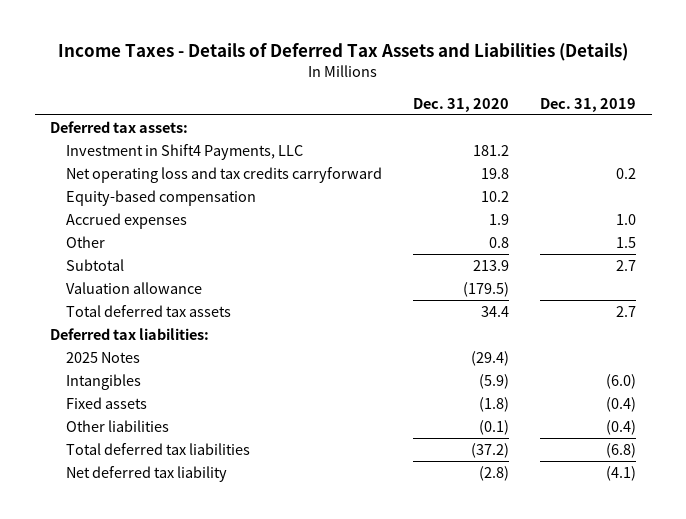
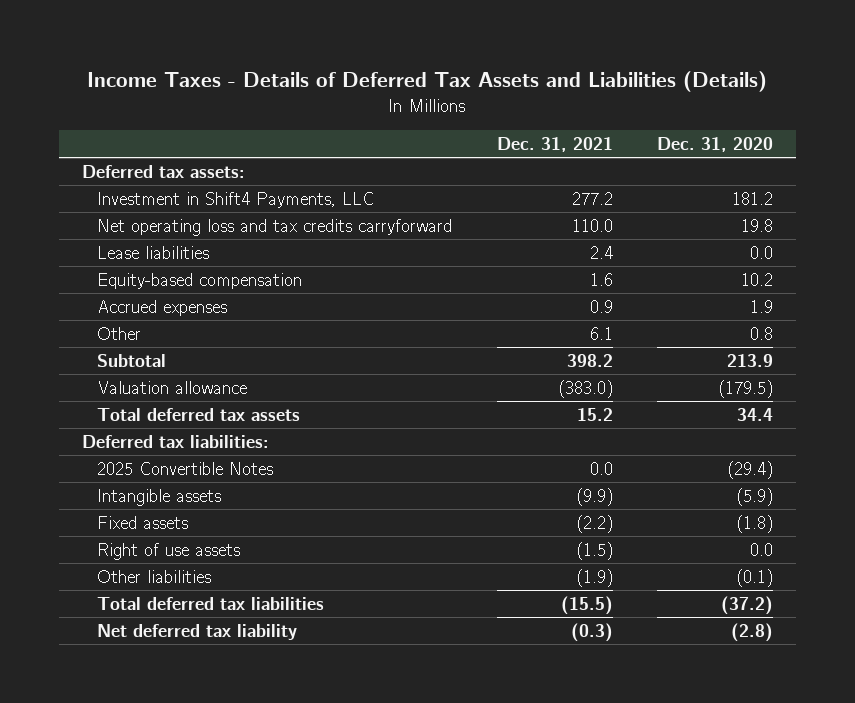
[540,97,637,112] Dec. 31, 2019 -> none
none -> [496,136,613,152] Dec. 31, 2021
none -> [97,245,210,259] Lease liabilities
[66,351,141,363] 2025 Notes -> [97,461,274,475] 2025 Convertible Notes
[66,373,142,390] Intangibles -> [97,488,222,506] Intangible assets
none -> [97,542,241,560] Right of use assets

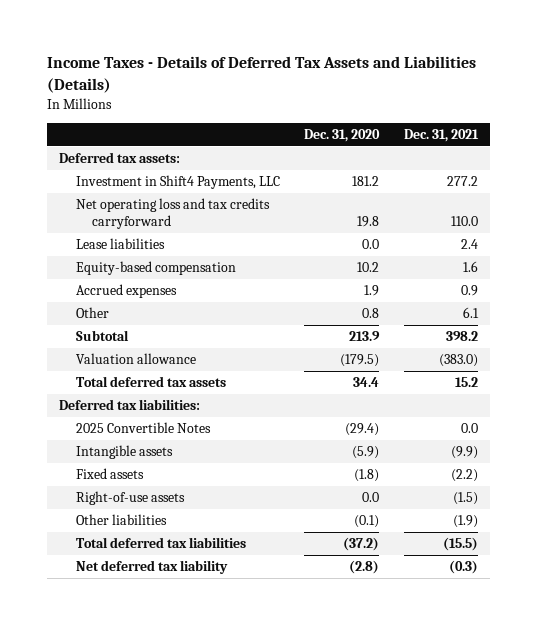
[97,542,241,560] Right of use assets -> [75,491,185,506] Right-of-use assets

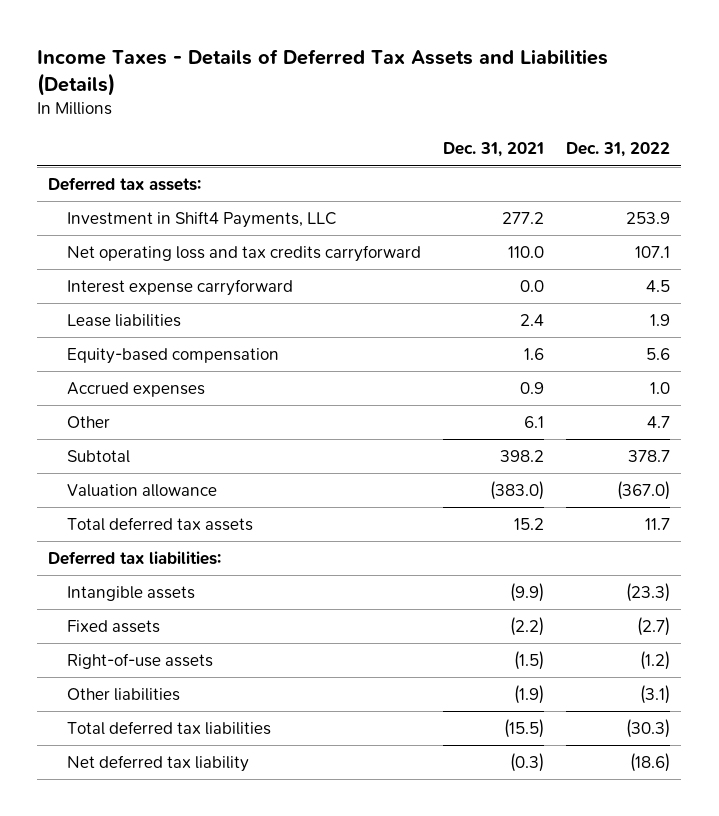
[304,128,381,142] Dec. 31, 2020 -> none
none -> [566,142,671,158] Dec. 31, 2022
none -> [67,279,294,297] Interest expense carryforward
[75,422,211,434] 2025 Convertible Notes -> none

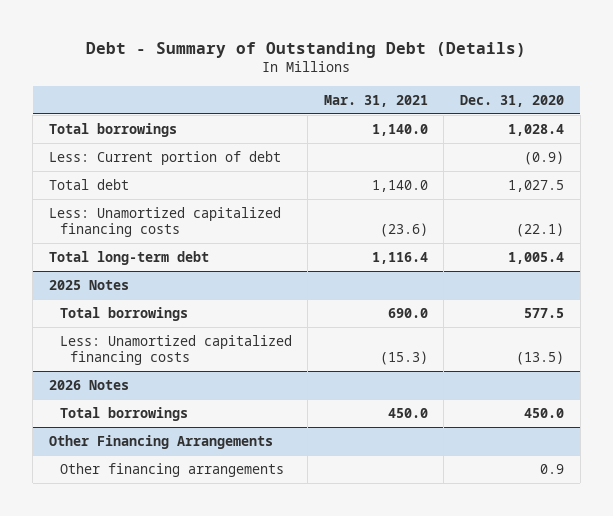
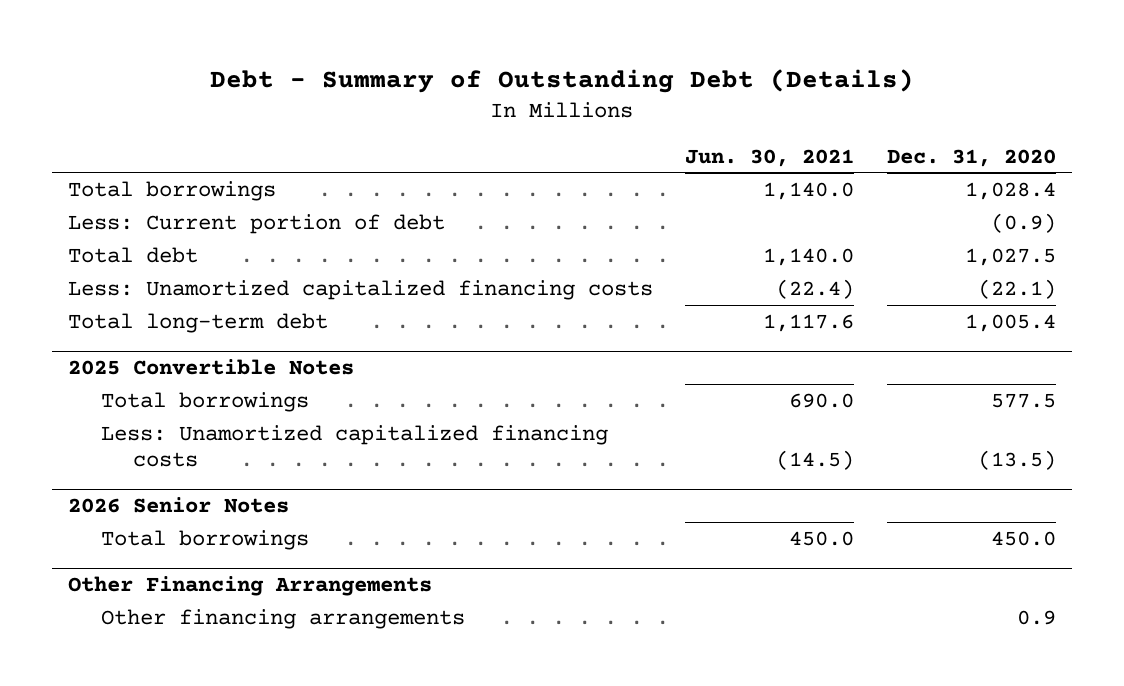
[323,94,428,107] Mar. 31, 2021 -> none
none -> [685,148,855,167] Jun. 30, 2021
[48,279,129,290] 2025 Notes -> [67,359,354,376] 2025 Convertible Notes
[48,379,129,390] 2026 Notes -> [67,497,289,514] 2026 Senior Notes

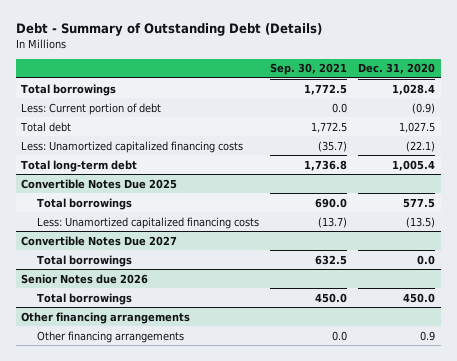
[685,148,855,167] Jun. 30, 2021 -> none
none -> [270,63,348,76] Sep. 30, 2021
[67,359,354,376] 2025 Convertible Notes -> [21,178,178,189] Convertible Notes Due 2025
none -> [21,235,178,246] Convertible Notes Due 2027
none -> [36,254,132,267] Total borrowings
[67,497,289,514] 2026 Senior Notes -> [21,273,149,284] Senior Notes due 2026
[67,576,432,597] Other Financing Arrangements -> [21,311,191,324] Other financing arrangements

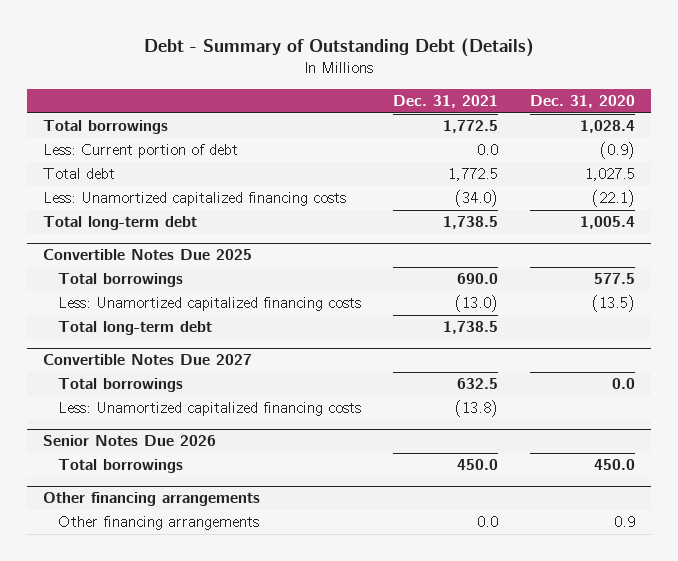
[270,63,348,76] Sep. 30, 2021 -> none
none -> [393,95,499,109] Dec. 31, 2021
none -> [58,321,213,336] Total long-term debt
none -> [58,402,362,417] Less: Unamortized capitalized financing costs
[21,273,149,284] Senior Notes due 2026 -> [43,435,217,447] Senior Notes Due 2026

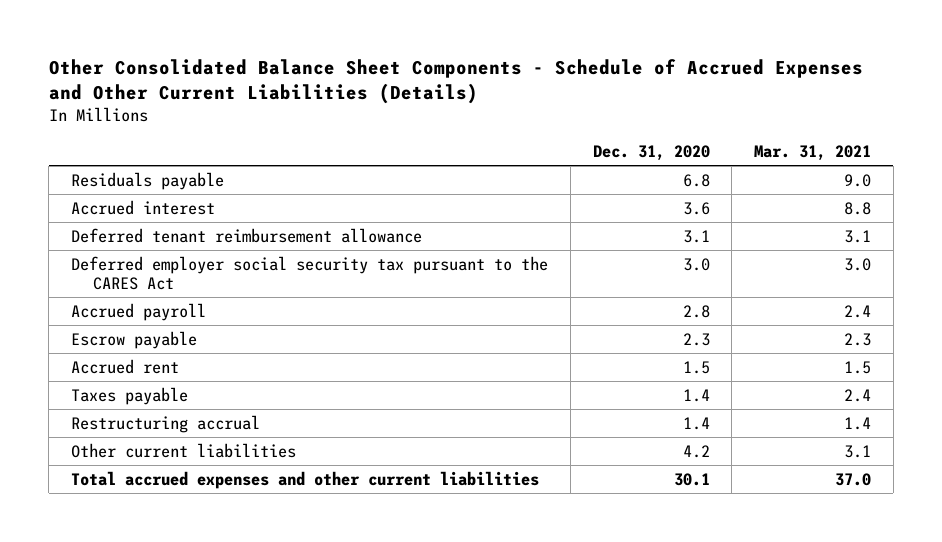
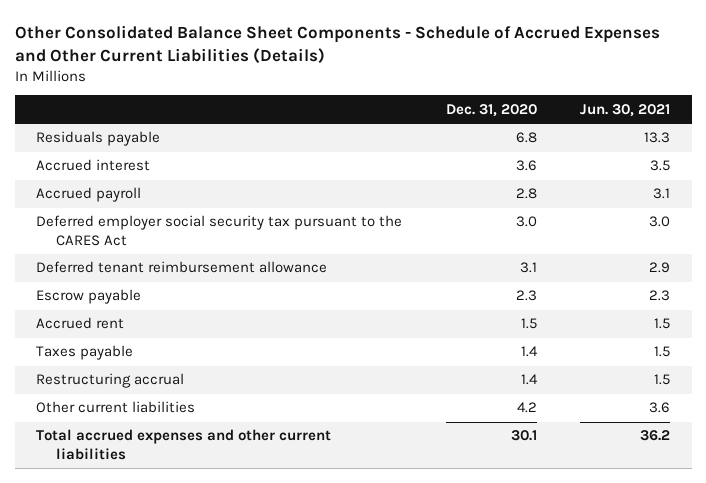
[754,145,872,162] Mar. 31, 2021 -> none
none -> [579,103,670,117] Jun. 30, 2021
[71,255,549,291] Deferred employer social security tax pursuant to the CARES Act -> [36,215,403,246] Deferred employer social security tax pursuant to the CARES Act
[71,227,423,243] Deferred tenant reimbursement allowance -> [36,261,328,274] Deferred tenant reimbursement allowance

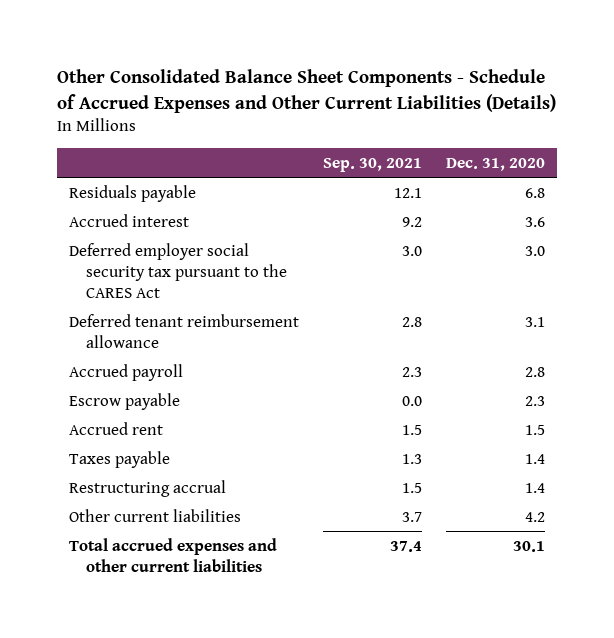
[579,103,670,117] Jun. 30, 2021 -> none
none -> [323,157,423,172] Sep. 30, 2021
[36,187,142,203] Accrued payroll -> [68,363,183,381] Accrued payroll

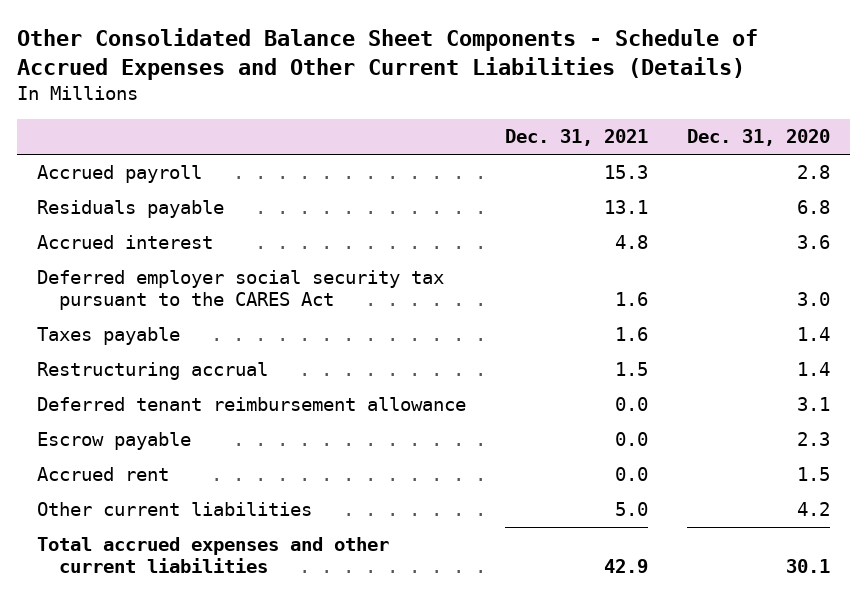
[323,157,423,172] Sep. 30, 2021 -> none
none -> [505,129,649,147] Dec. 31, 2021
[68,363,183,381] Accrued payroll -> [36,165,202,184] Accrued payroll
[68,450,170,468] Taxes payable -> [36,327,180,346] Taxes payable
[68,479,226,497] Restructuring accrual -> [36,362,268,381] Restructuring accrual

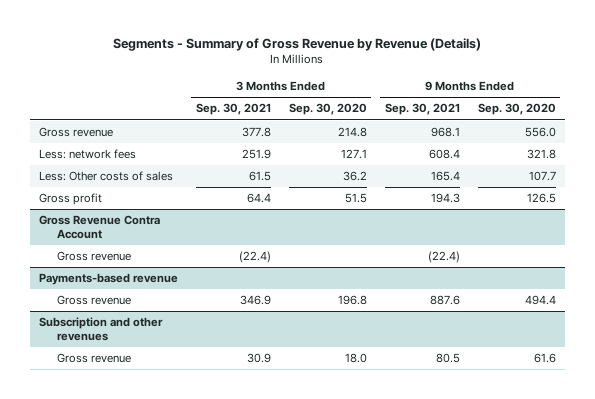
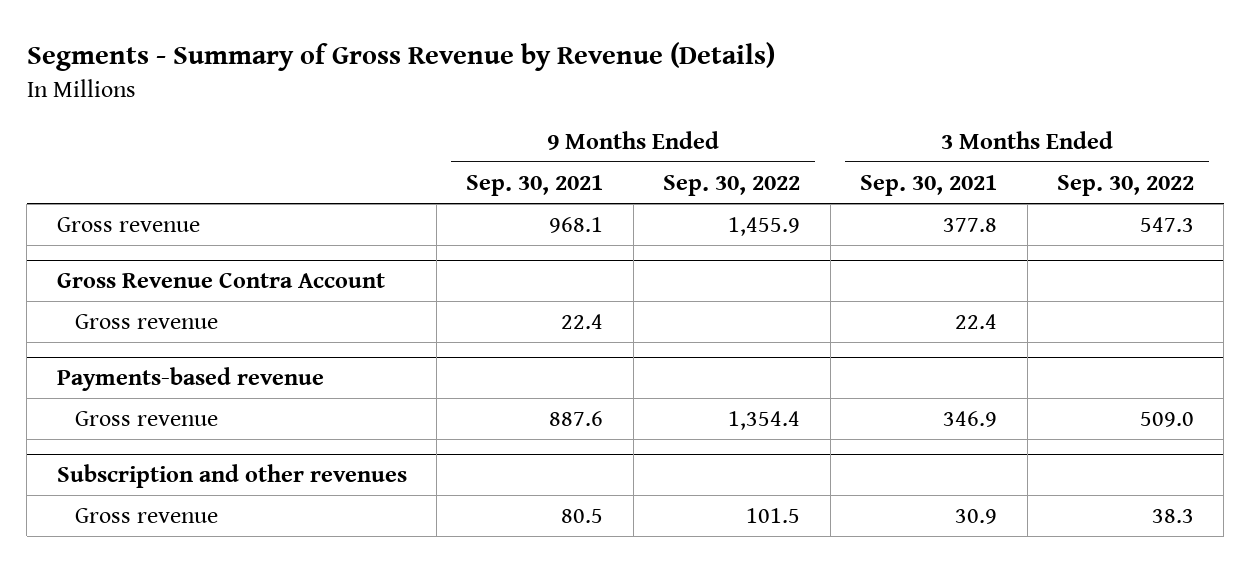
[288,103,367,116] Sep. 30, 2020 -> none
[477,103,556,116] Sep. 30, 2020 -> none
none -> [663,175,801,197] Sep. 30, 2022
none -> [1056,175,1194,197] Sep. 30, 2022
[39,149,137,160] Less: network fees -> none
[39,171,174,182] Less: Other costs of sales -> none
[39,193,103,206] Gross profit -> none
[238,251,271,264] (22.4) -> [955,314,998,330] 22.4
[427,251,460,264] (22.4) -> [561,314,604,330] 22.4

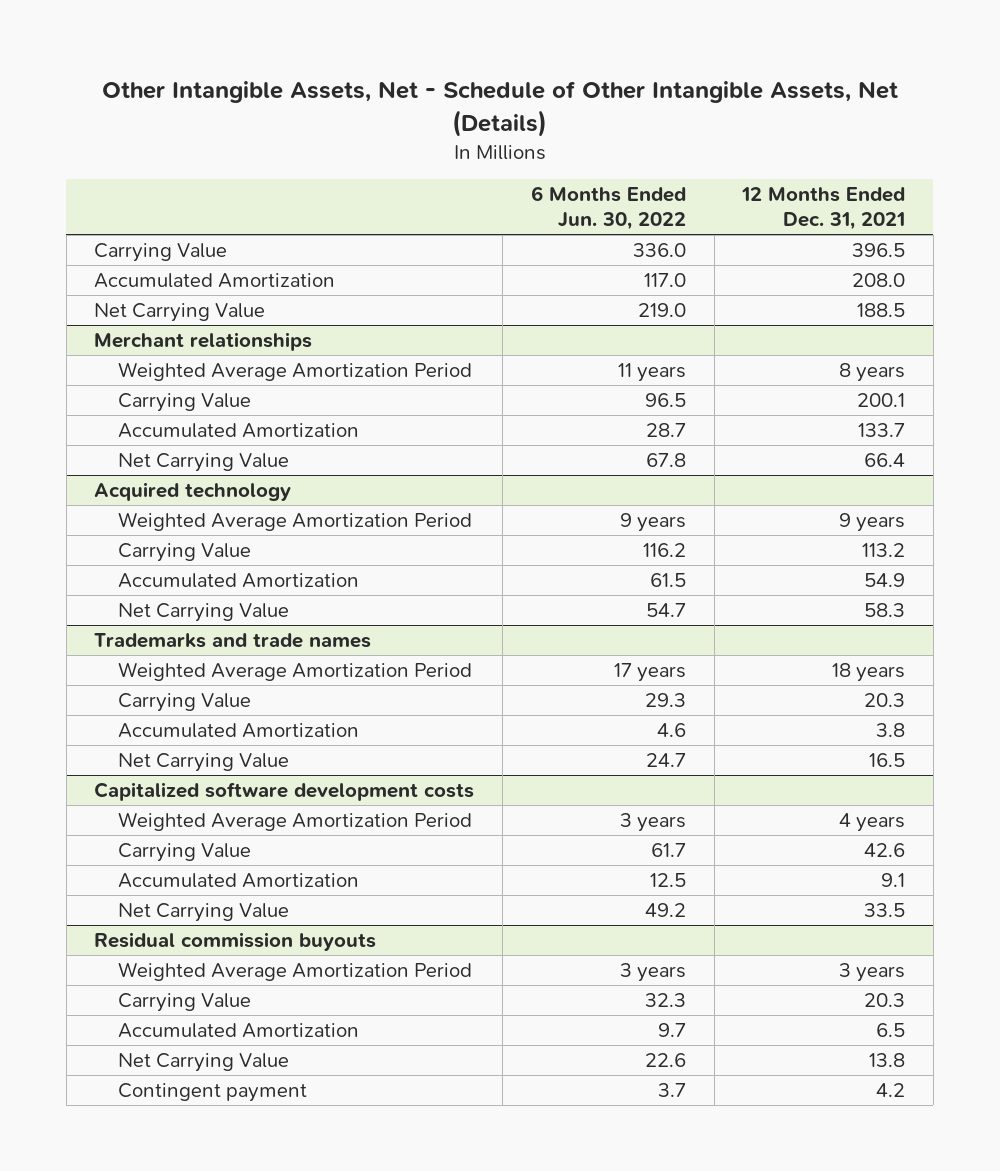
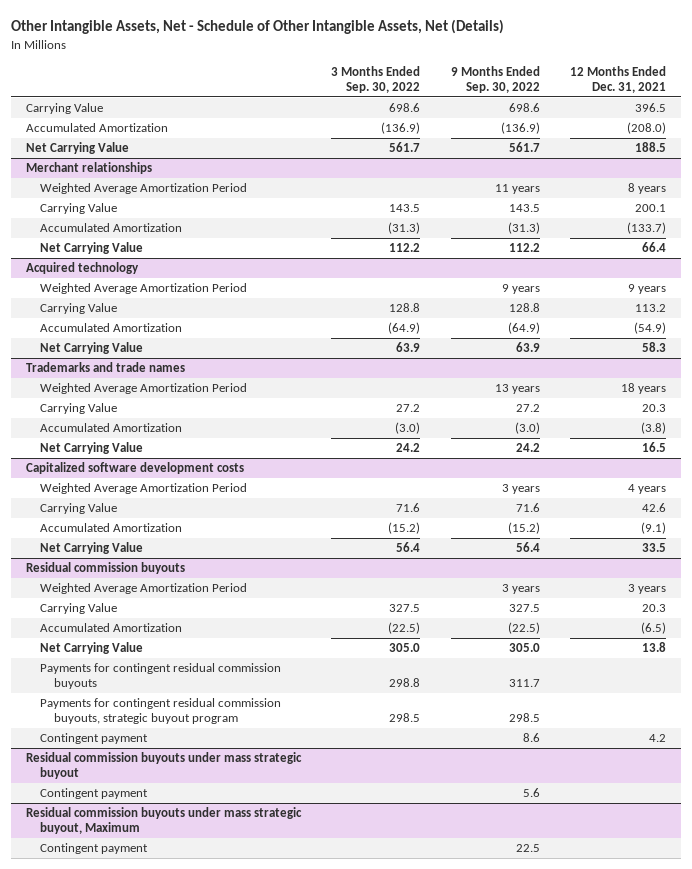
[530,186,686,231] 6 Months Ended Jun. 30, 2022 -> none
none -> [331,65,421,93] 3 Months Ended Sep. 30, 2022
none -> [450,65,540,93] 9 Months Ended Sep. 30, 2022
[852,273,906,288] 208.0 -> [627,122,667,135] (208.0)
[858,423,906,438] 133.7 -> [627,222,667,235] (133.7)
[864,573,906,588] 54.9 -> [634,322,667,335] (54.9)
[876,723,906,738] 3.8 -> [641,422,667,435] (3.8)
[881,873,906,888] 9.1 -> [641,522,667,535] (9.1)
[876,1023,906,1038] 6.5 -> [641,622,667,635] (6.5)
none -> [39,663,281,690] Payments for contingent residual commission buyouts
none -> [39,698,281,725] Payments for contingent residual commission buyouts, strategic buyout program
none -> [26,752,303,780] Residual commission buyouts under mass strategic buyout
none -> [39,788,148,800] Contingent payment
none -> [26,807,303,835] Residual commission buyouts under mass strategic buyout, Maximum
none -> [39,843,148,855] Contingent payment

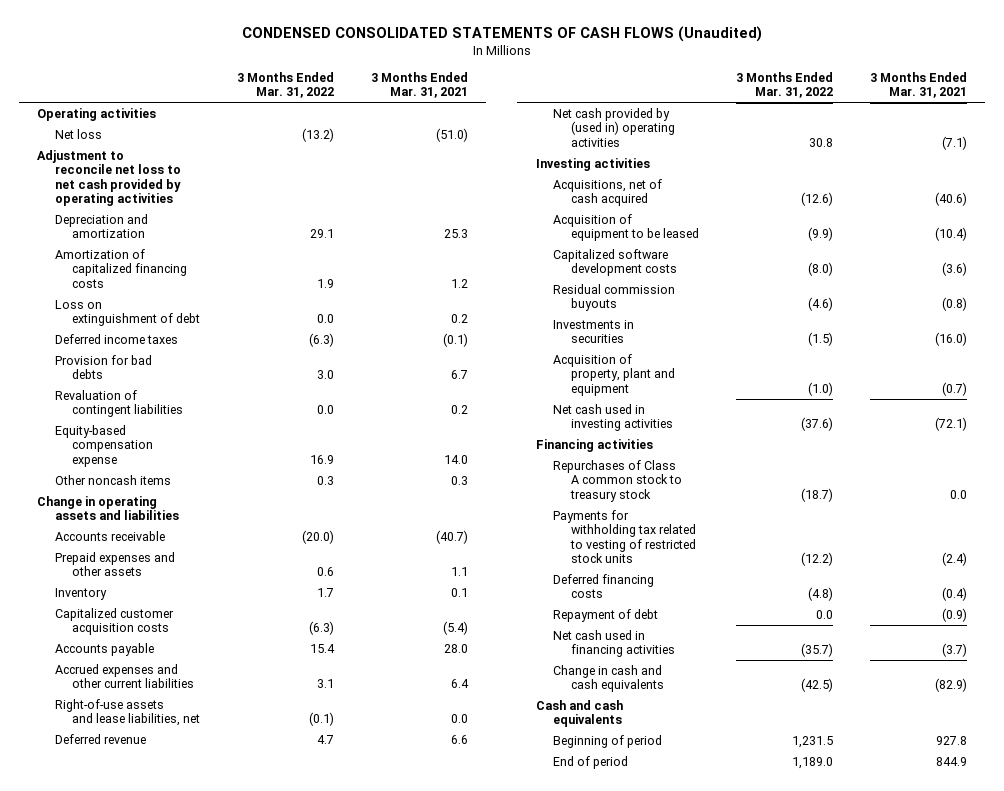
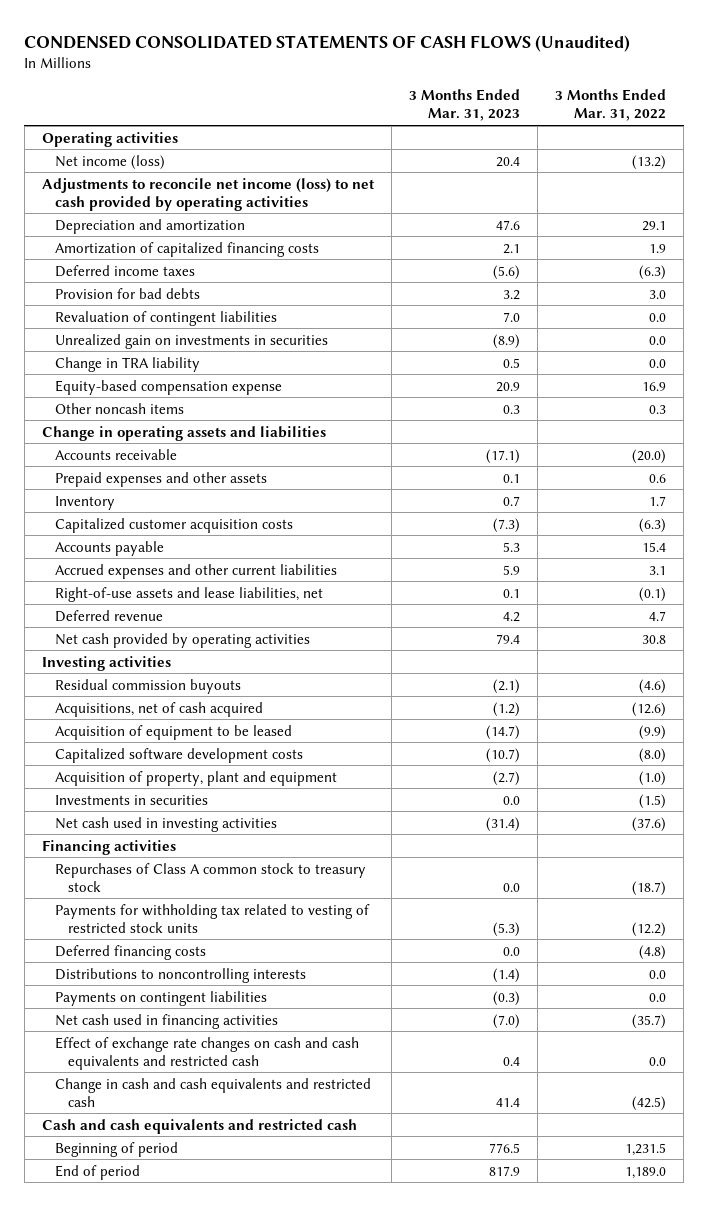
[370,71,468,99] 3 Months Ended Mar. 31, 2021 -> none
none -> [409,89,521,122] 3 Months Ended Mar. 31, 2023
[54,128,102,139] Net loss -> [54,154,165,170] Net income (loss)
[37,149,181,206] Adjustment to reconcile net loss to net cash provided by operating activities -> [41,177,375,211] Adjustments to reconcile net income (loss) to net cash provided by operating activities
[54,299,201,327] Loss on extinguishment of debt -> none
none -> [54,333,328,349] Unrealized gain on investments in securities
none -> [54,356,200,372] Change in TRA liability
[553,107,675,147] Net cash provided by (used in) operating activities -> [54,632,310,648] Net cash provided by operating activities
[553,283,676,312] Residual commission buyouts -> [54,678,241,694] Residual commission buyouts
[553,319,635,344] Investments in securities -> [54,794,208,805] Investments in securities
[553,608,659,622] Repayment of debt -> none
none -> [54,967,306,983] Distributions to noncontrolling interests
none -> [54,990,267,1006] Payments on contingent liabilities
none -> [54,1036,359,1070] Effect of exchange rate changes on cash and cash equivalents and restricted cash
[553,664,664,693] Change in cash and cash equivalents -> [54,1077,371,1107] Change in cash and cash equivalents and restricted cash
[535,699,623,728] Cash and cash equivalents -> [41,1118,357,1134] Cash and cash equivalents and restricted cash

